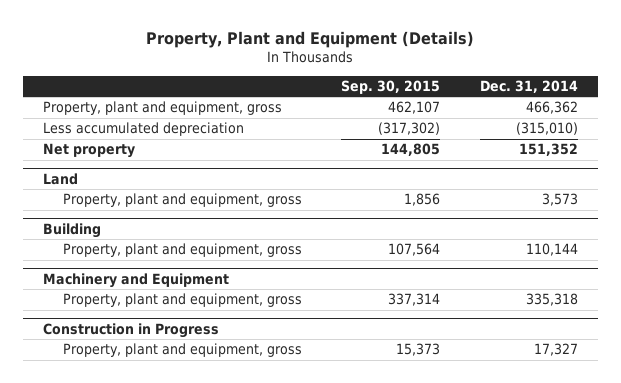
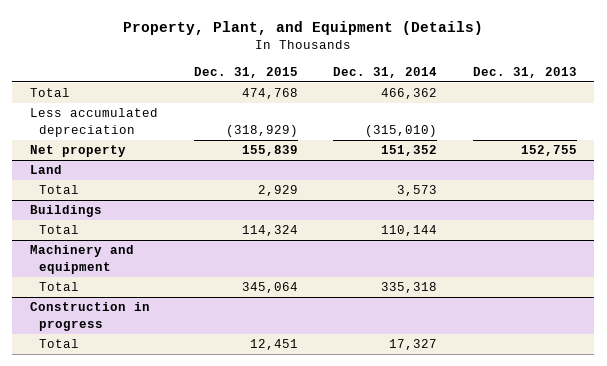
[146,31,475,49] Property, Plant and Equipment (Details) -> [123,20,484,35] Property, Plant, and Equipment (Details)
[341,79,441,94] Sep. 30, 2015 -> none
none -> [193,66,298,78] Dec. 31, 2015
none -> [472,66,577,78] Dec. 31, 2013
[42,101,282,116] Property, plant and equipment, gross -> [30,88,71,98] Total
[62,193,302,208] Property, plant and equipment, gross -> [38,185,79,195] Total
[42,222,101,238] Building -> [30,205,103,218] Buildings
[62,243,302,258] Property, plant and equipment, gross -> [38,225,79,235] Total
[42,272,229,288] Machinery and Equipment -> [30,245,135,274] Machinery and equipment
[62,293,302,308] Property, plant and equipment, gross -> [38,282,79,292] Total
[42,322,219,338] Construction in Progress -> [30,302,151,331] Construction in progress
[62,343,302,358] Property, plant and equipment, gross -> [38,339,79,349] Total

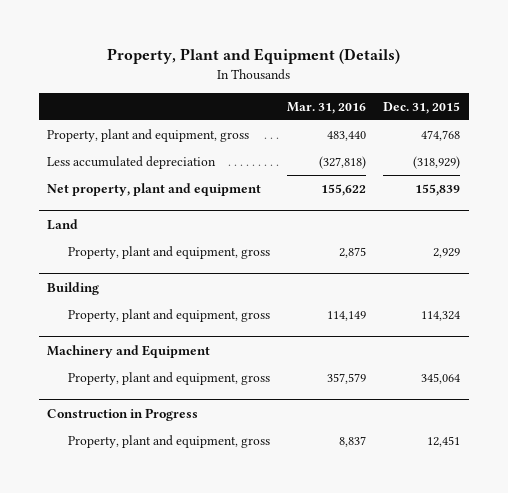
[123,20,484,35] Property, Plant, and Equipment (Details) -> [106,48,400,65] Property, Plant and Equipment (Details)
[333,66,438,78] Dec. 31, 2014 -> none
[472,66,577,78] Dec. 31, 2013 -> none
none -> [287,101,367,114] Mar. 31, 2016
[30,88,71,98] Total -> [47,129,250,143] Property, plant and equipment, gross
[30,145,127,158] Net property -> [47,183,262,197] Net property, plant and equipment
[38,185,79,195] Total -> [68,246,271,260] Property, plant and equipment, gross
[30,205,103,218] Buildings -> [47,281,100,295] Building
[38,225,79,235] Total -> [68,309,271,323] Property, plant and equipment, gross
[30,245,135,274] Machinery and equipment -> [47,344,211,358] Machinery and Equipment
[38,282,79,292] Total -> [68,372,271,386] Property, plant and equipment, gross
[30,302,151,331] Construction in progress -> [47,407,199,421] Construction in Progress
[38,339,79,349] Total -> [68,435,271,449] Property, plant and equipment, gross

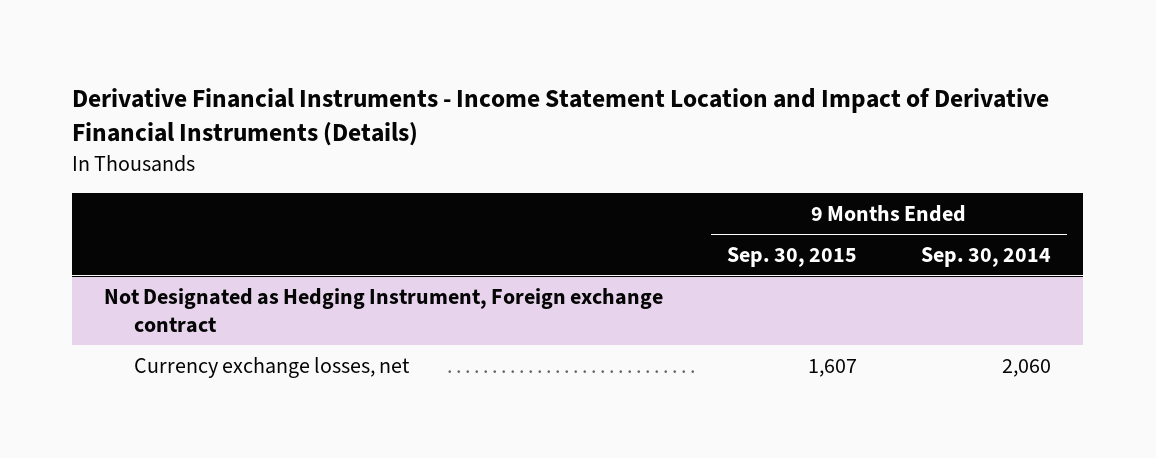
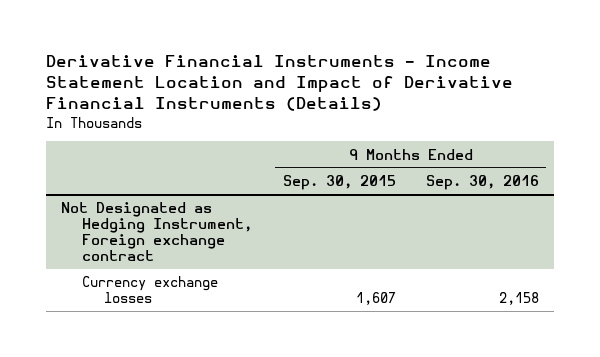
[921,246,1052,267] Sep. 30, 2014 -> none
none -> [425,175,539,191] Sep. 30, 2016
[133,356,410,378] Currency exchange losses, net -> [82,276,219,304] Currency exchange losses

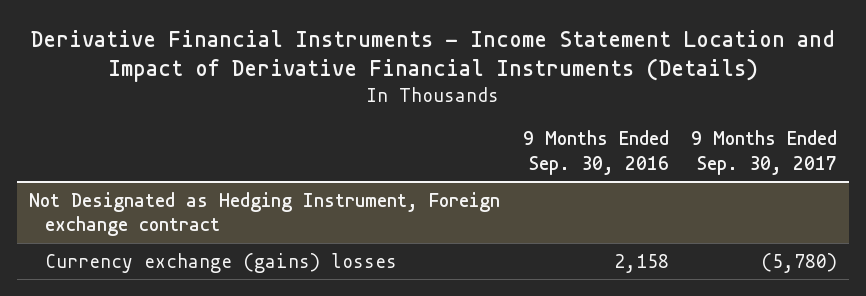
[282,175,396,191] Sep. 30, 2015 -> none
none -> [691,130,838,175] 9 Months Ended Sep. 30, 2017
[82,276,219,304] Currency exchange losses -> [45,252,398,273] Currency exchange (gains) losses

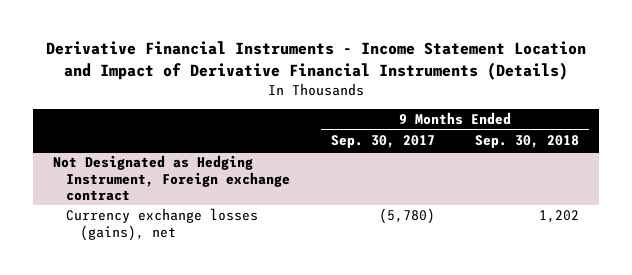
[522,130,669,175] 9 Months Ended Sep. 30, 2016 -> none
none -> [475,135,580,149] Sep. 30, 2018
[45,252,398,273] Currency exchange (gains) losses -> [66,208,259,241] Currency exchange losses (gains), net

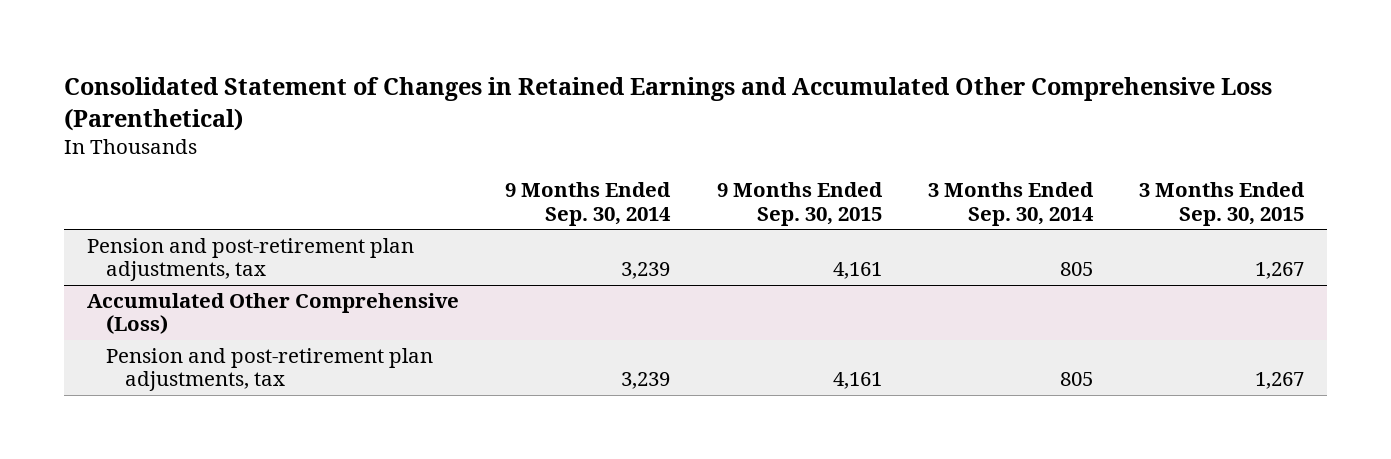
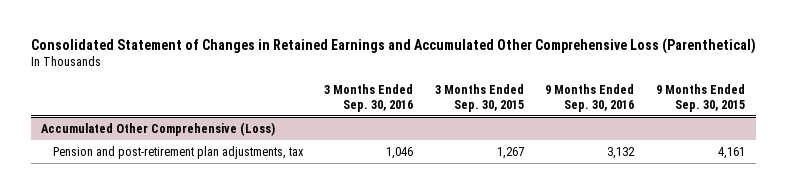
[505,182,672,226] 9 Months Ended Sep. 30, 2014 -> none
[927,182,1094,226] 3 Months Ended Sep. 30, 2014 -> none
none -> [324,84,414,112] 3 Months Ended Sep. 30, 2016
none -> [545,84,635,112] 9 Months Ended Sep. 30, 2016
[86,237,414,282] Pension and post-retirement plan adjustments, tax -> none

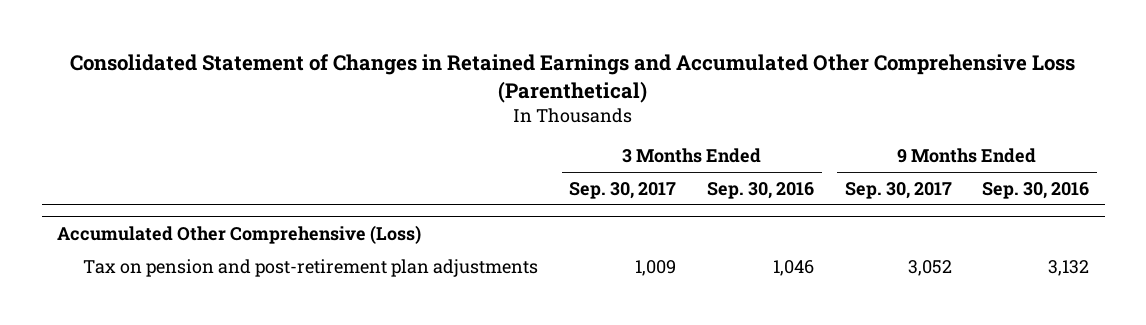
[434,84,524,112] 3 Months Ended Sep. 30, 2015 -> none
[655,84,745,112] 9 Months Ended Sep. 30, 2015 -> none
none -> [569,182,677,200] Sep. 30, 2017
none -> [844,182,952,200] Sep. 30, 2017
[53,145,305,159] Pension and post-retirement plan adjustments, tax -> [83,258,539,277] Tax on pension and post-retirement plan adjustments

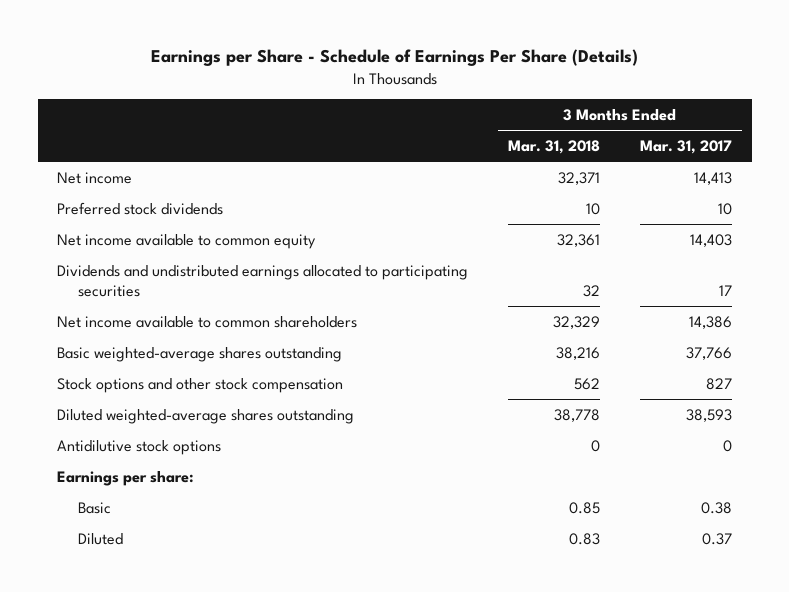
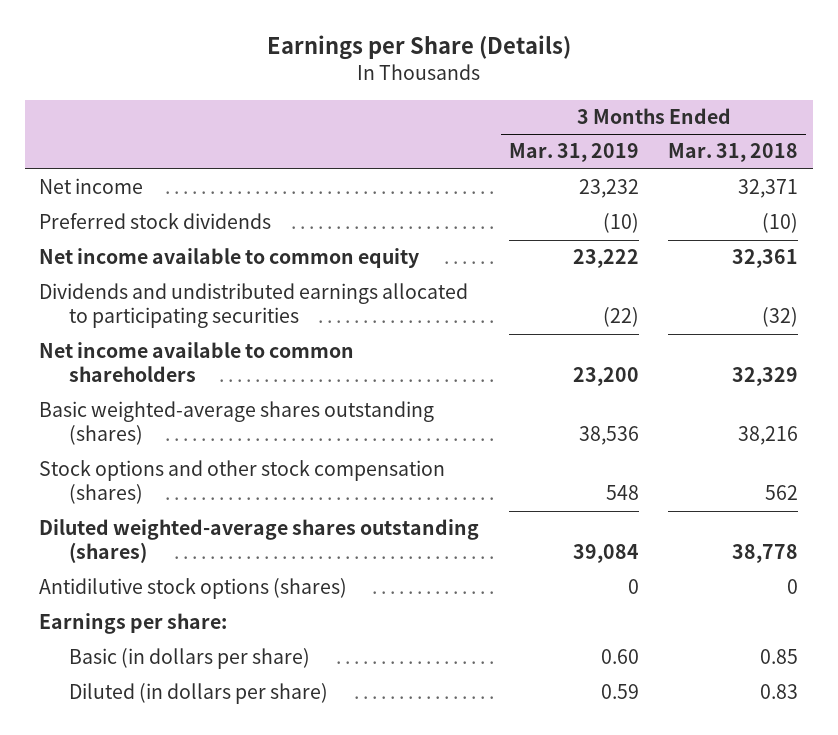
[150,49,638,67] Earnings per Share - Schedule of Earnings Per Share (Details) -> [266,35,571,61] Earnings per Share (Details)
[639,139,732,154] Mar. 31, 2017 -> none
none -> [508,143,639,163] Mar. 31, 2019
[586,202,601,215] 10 -> [762,213,799,234] (10)
[583,285,601,298] 32 -> [762,307,799,328] (32)
[57,346,343,362] Basic weighted-average shares outstanding -> [39,401,435,446] Basic weighted-average shares outstanding (shares)
[57,377,344,393] Stock options and other stock compensation -> [39,460,446,505] Stock options and other stock compensation (shares)
[57,408,355,424] Diluted weighted-average shares outstanding -> [39,519,480,564] Diluted weighted-average shares outstanding (shares)
[57,439,222,455] Antidilutive stock options -> [39,578,348,600] Antidilutive stock options (shares)
[78,501,112,514] Basic -> [69,648,311,670] Basic (in dollars per share)
[78,532,124,545] Diluted -> [69,683,329,705] Diluted (in dollars per share)

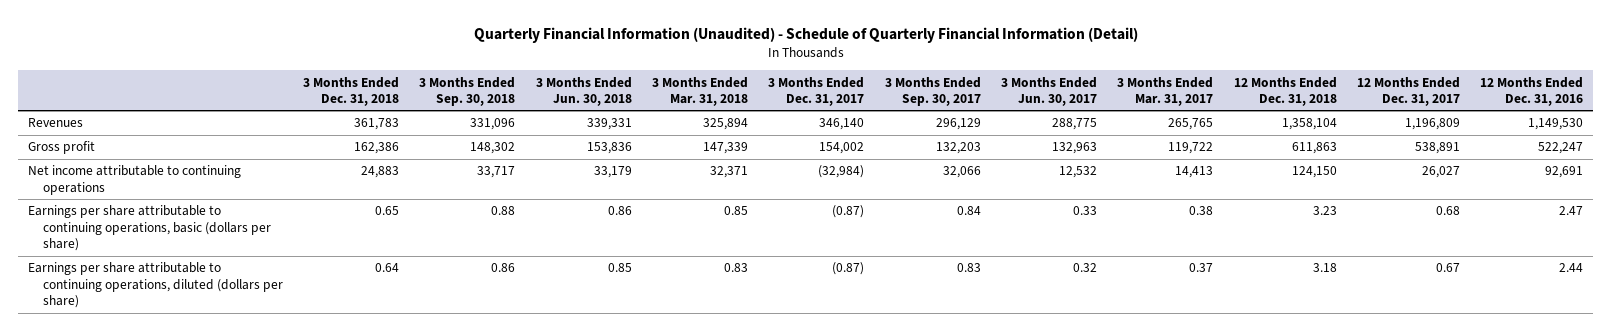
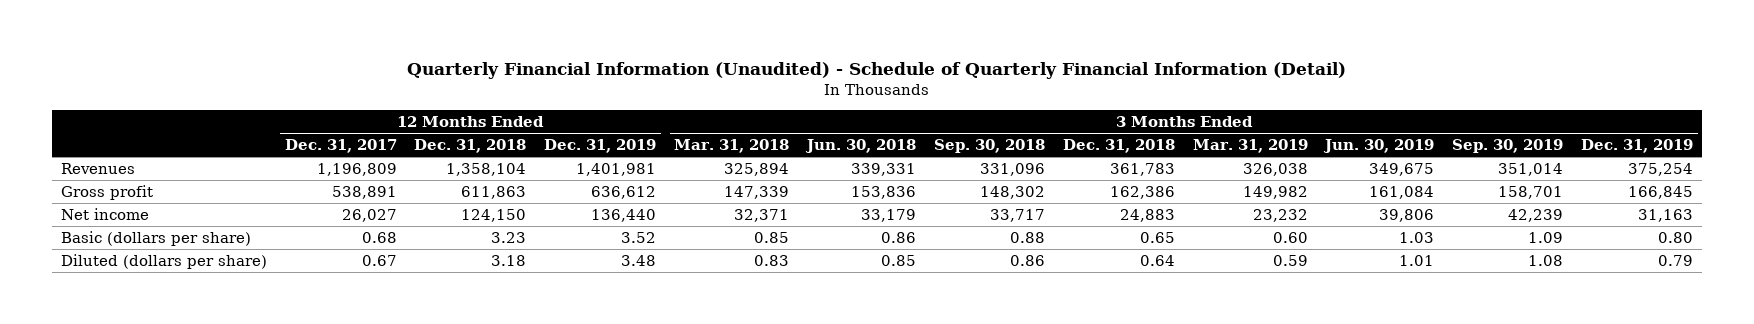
[768,76,865,107] 3 Months Ended Dec. 31, 2017 -> none
[884,76,981,107] 3 Months Ended Sep. 30, 2017 -> none
[1001,76,1098,107] 3 Months Ended Jun. 30, 2017 -> none
[1117,76,1214,107] 3 Months Ended Mar. 31, 2017 -> none
[1480,76,1584,107] 12 Months Ended Dec. 31, 2016 -> none
none -> [544,139,657,154] Dec. 31, 2019
none -> [1192,139,1308,154] Mar. 31, 2019
none -> [1323,139,1435,154] Jun. 30, 2019
none -> [1452,139,1564,154] Sep. 30, 2019
none -> [1581,139,1694,154] Dec. 31, 2019
[28,165,242,195] Net income attributable to continuing operations -> [60,207,149,220] Net income
[28,205,271,252] Earnings per share attributable to continuing operations, basic (dollars per share) -> [60,230,251,246] Basic (dollars per share)
[28,262,283,309] Earnings per share attributable to continuing operations, diluted (dollars per share) -> [60,253,267,269] Diluted (dollars per share)

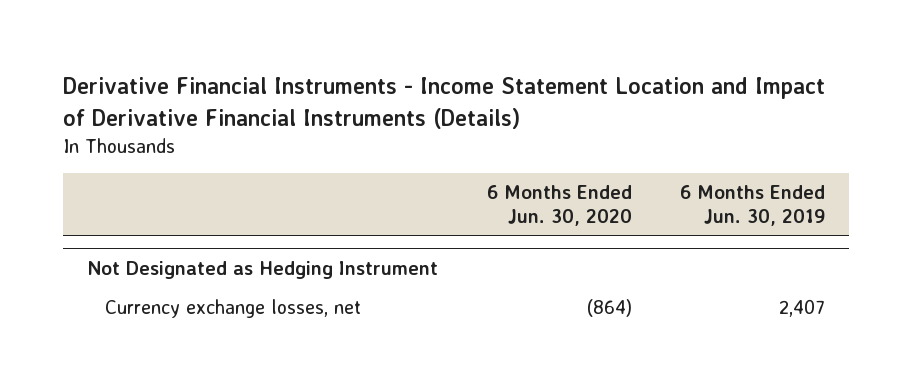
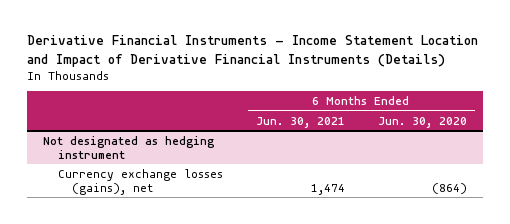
[679,185,825,227] 6 Months Ended Jun. 30, 2019 -> none
none -> [255,116,345,128] Jun. 30, 2021
[87,261,439,280] Not Designated as Hedging Instrument -> [43,135,216,159] Not designated as hedging instrument
[104,299,361,319] Currency exchange losses, net -> [57,168,223,195] Currency exchange losses (gains), net

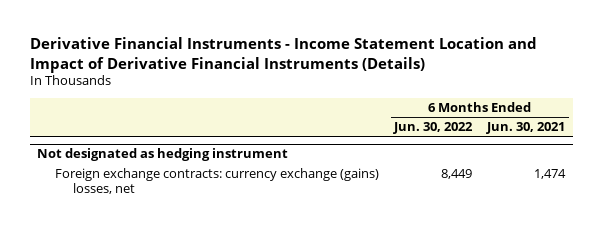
[377,116,467,128] Jun. 30, 2020 -> none
none -> [393,122,474,135] Jun. 30, 2022
[57,168,223,195] Currency exchange losses (gains), net -> [55,168,380,194] Foreign exchange contracts: currency exchange (gains) losses, net

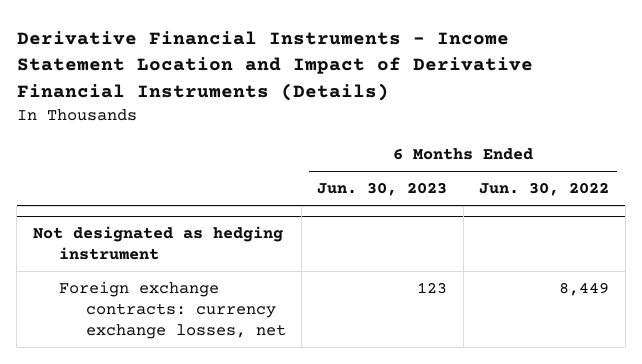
[486,122,566,135] Jun. 30, 2021 -> none
none -> [317,182,448,197] Jun. 30, 2023
[55,168,380,194] Foreign exchange contracts: currency exchange (gains) losses, net -> [59,281,286,339] Foreign exchange contracts: currency exchange losses, net

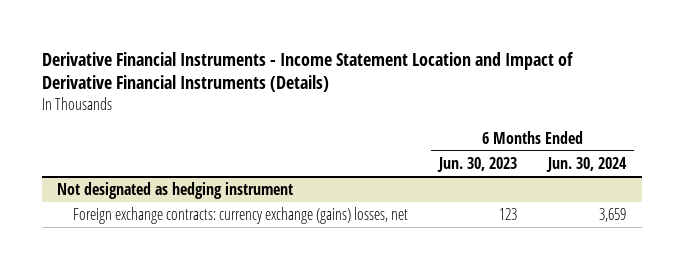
[479,182,610,197] Jun. 30, 2022 -> none
none -> [546,156,628,172] Jun. 30, 2024
[59,281,286,339] Foreign exchange contracts: currency exchange losses, net -> [73,207,409,225] Foreign exchange contracts: currency exchange (gains) losses, net

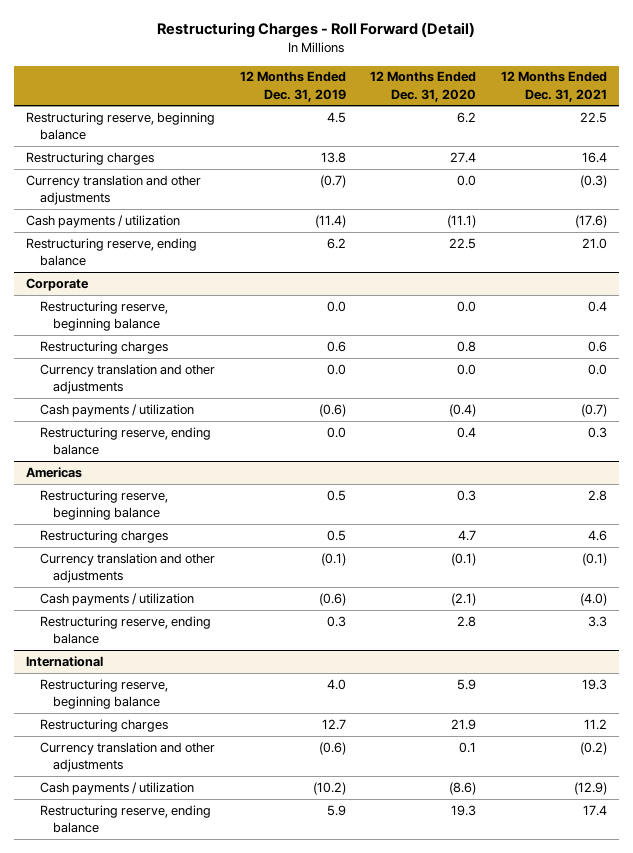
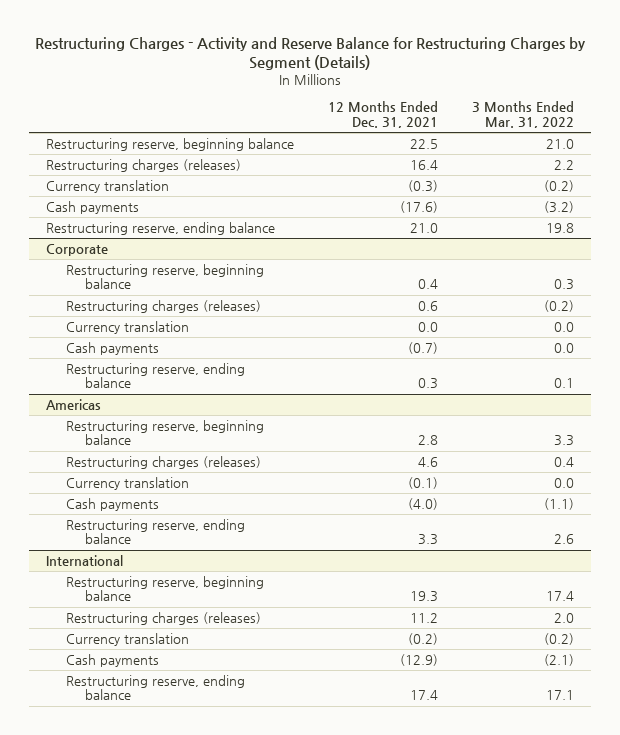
[157,22,476,39] Restructuring Charges - Roll Forward (Detail) -> [34,36,586,71] Restructuring Charges - Activity and Reserve Balance for Restructuring Charges by Segment (Details)
[239,71,346,102] 12 Months Ended Dec. 31, 2019 -> none
[370,71,477,102] 12 Months Ended Dec. 31, 2020 -> none
none -> [472,101,575,128] 3 Months Ended Mar. 31, 2022
[26,174,202,206] Currency translation and other adjustments -> none
[26,151,155,165] Restructuring charges -> [45,158,241,172] Restructuring charges (releases)
none -> [45,179,169,193] Currency translation
[26,214,181,228] Cash payments / utilization -> [45,200,139,214] Cash payments
[39,363,215,395] Currency translation and other adjustments -> none
[39,340,168,354] Restructuring charges -> [65,299,261,313] Restructuring charges (releases)
none -> [65,320,189,334] Currency translation
[39,403,194,417] Cash payments / utilization -> [65,341,159,355] Cash payments
[39,552,215,584] Currency translation and other adjustments -> none
[39,529,168,543] Restructuring charges -> [65,455,261,469] Restructuring charges (releases)
none -> [65,476,189,490] Currency translation
[39,592,194,606] Cash payments / utilization -> [65,497,159,511] Cash payments
[39,741,215,773] Currency translation and other adjustments -> none
[39,718,168,732] Restructuring charges -> [65,611,261,625] Restructuring charges (releases)
none -> [65,632,189,646] Currency translation
[39,781,194,795] Cash payments / utilization -> [65,653,159,667] Cash payments

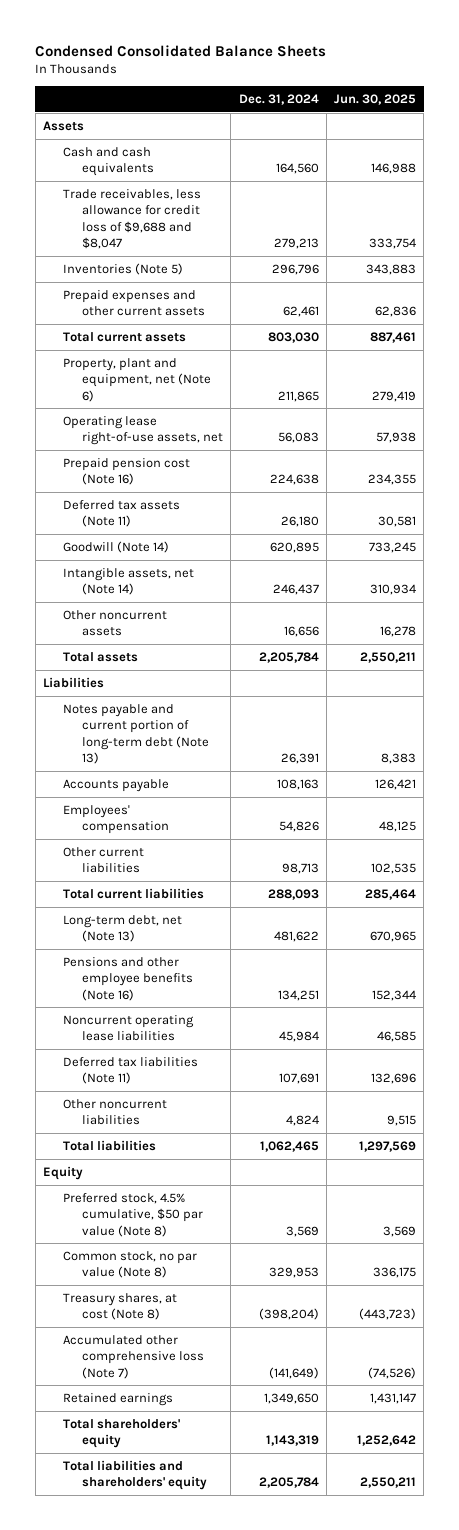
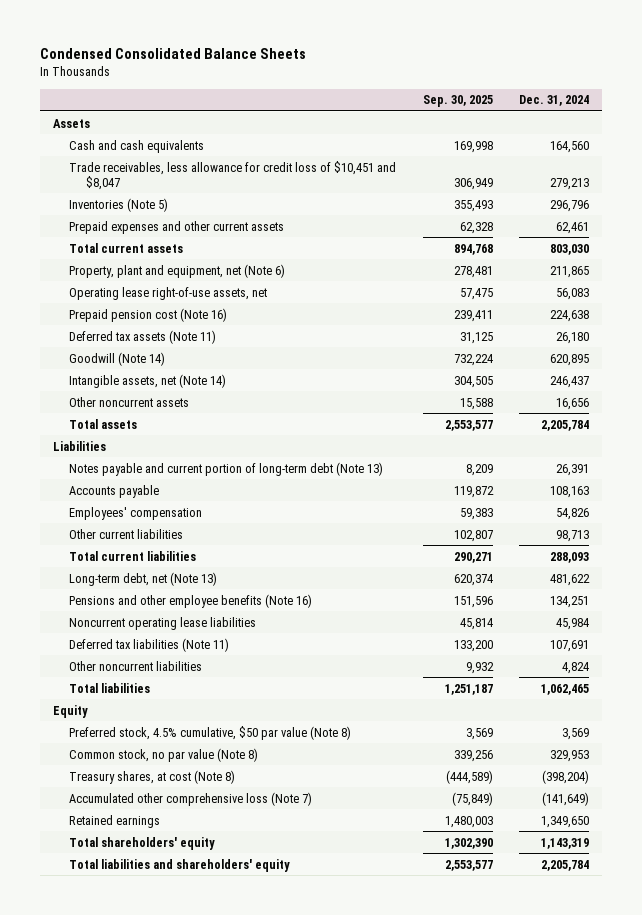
[333,94,416,106] Jun. 30, 2025 -> none
none -> [422,95,493,108] Sep. 30, 2025
[62,188,201,249] Trade receivables, less allowance for credit loss of $9,688 and $8,047 -> [69,160,397,190] Trade receivables, less allowance for credit loss of $10,451 and $8,047

